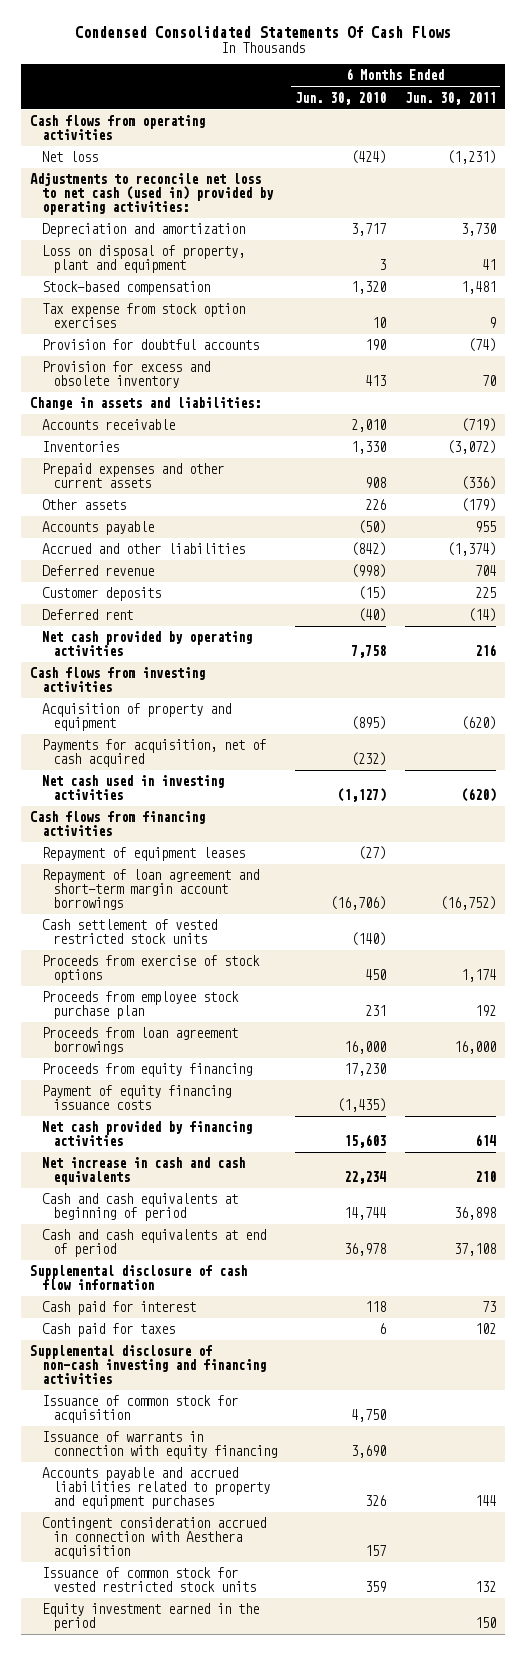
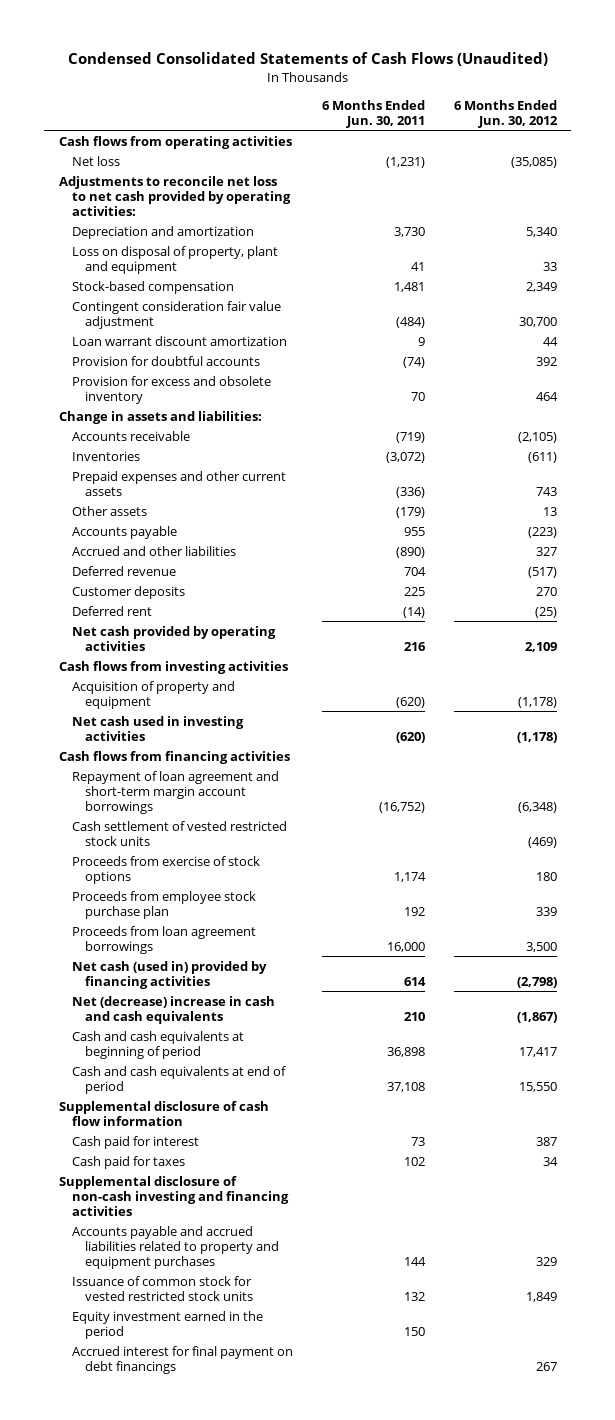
[74,26,451,39] Condensed Consolidated Statements Of Cash Flows -> [67,52,548,67] Condensed Consolidated Statements of Cash Flows (Unaudited)
[295,91,387,105] Jun. 30, 2010 -> none
none -> [453,99,558,128] 6 Months Ended Jun. 30, 2012
[30,173,274,216] Adjustments to reconcile net loss to net cash (used in) provided by operating activities: -> [58,175,291,216] Adjustments to reconcile net loss to net cash provided by operating activities:
[41,303,245,329] Tax expense from stock option exercises -> none
none -> [71,300,281,329] Contingent consideration fair value adjustment
none -> [71,335,287,346] Loan warrant discount amortization
[446,542,496,557] (1,374) -> [395,546,425,558] (890)
[41,739,266,768] Payments for acquisition, net of cash acquired -> none
[41,847,245,862] Repayment of equipment leases -> none
[41,1063,252,1078] Proceeds from equity financing -> none
[41,1085,231,1111] Payment of equity financing issuance costs -> none
[41,1121,252,1147] Net cash provided by financing activities -> [71,960,267,989] Net cash (used in) provided by financing activities
[41,1157,245,1186] Net increase in cash and cash equivalents -> [71,995,275,1024] Net (decrease) increase in cash and cash equivalents
[41,1395,238,1424] Issuance of common stock for acquisition -> none
[41,1431,278,1460] Issuance of warrants in connection with equity financing -> none
[41,1517,266,1560] Contingent consideration accrued in connection with Aesthera acquisition -> none
none -> [71,1345,293,1374] Accrued interest for final payment on debt financings

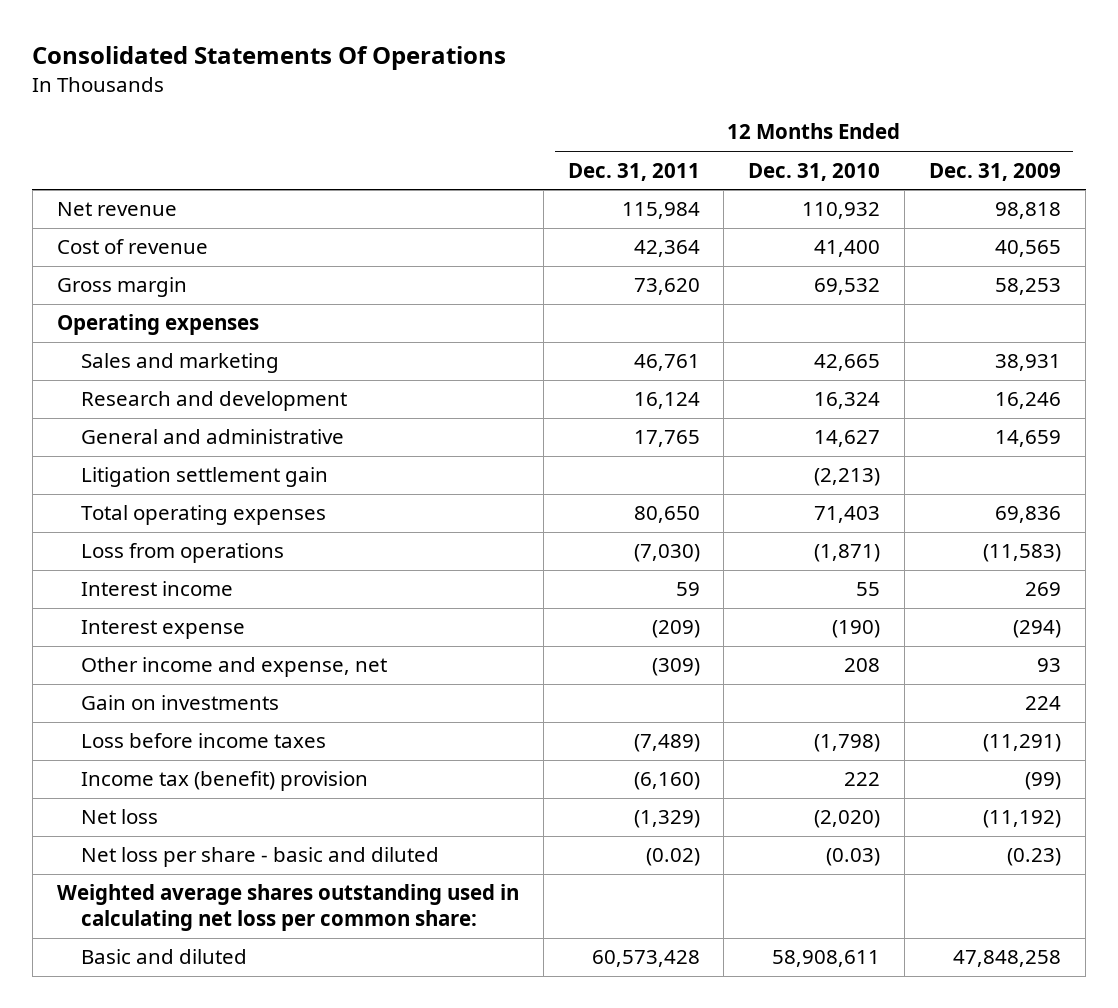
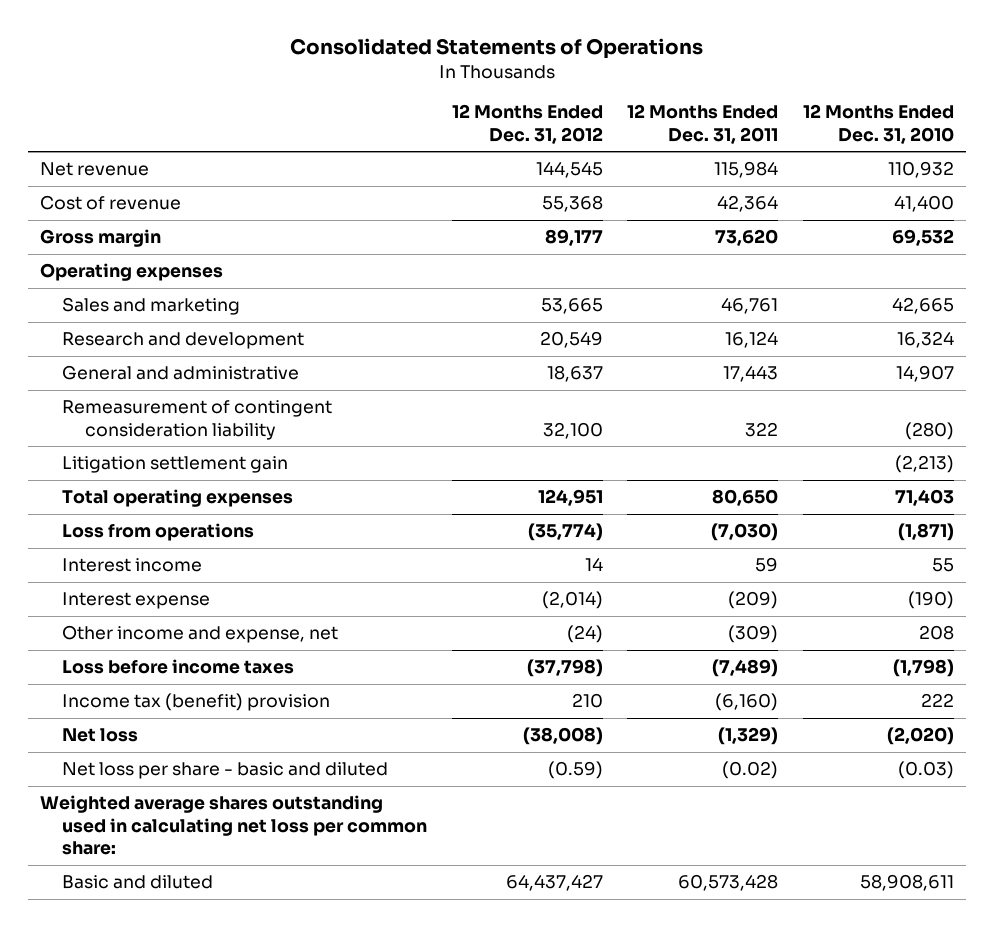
[32,46,507,71] Consolidated Statements Of Operations -> [289,38,703,60] Consolidated Statements of Operations
[929,162,1062,181] Dec. 31, 2009 -> none
none -> [451,104,603,144] 12 Months Ended Dec. 31, 2012
[633,430,700,448] 17,765 -> [723,365,779,383] 17,443
[814,430,881,448] 14,627 -> [895,365,954,383] 14,907
none -> [62,400,333,440] Remeasurement of contingent consideration liability
[80,695,279,711] Gain on investments -> none

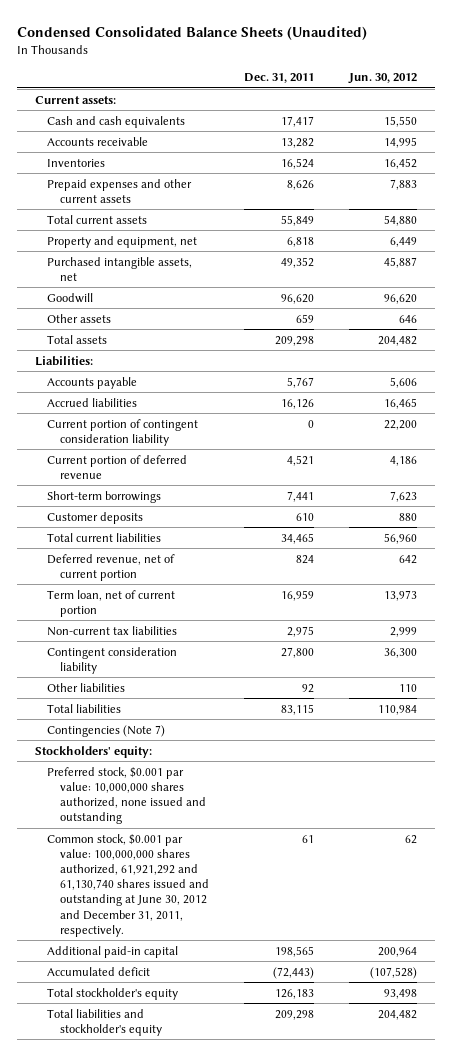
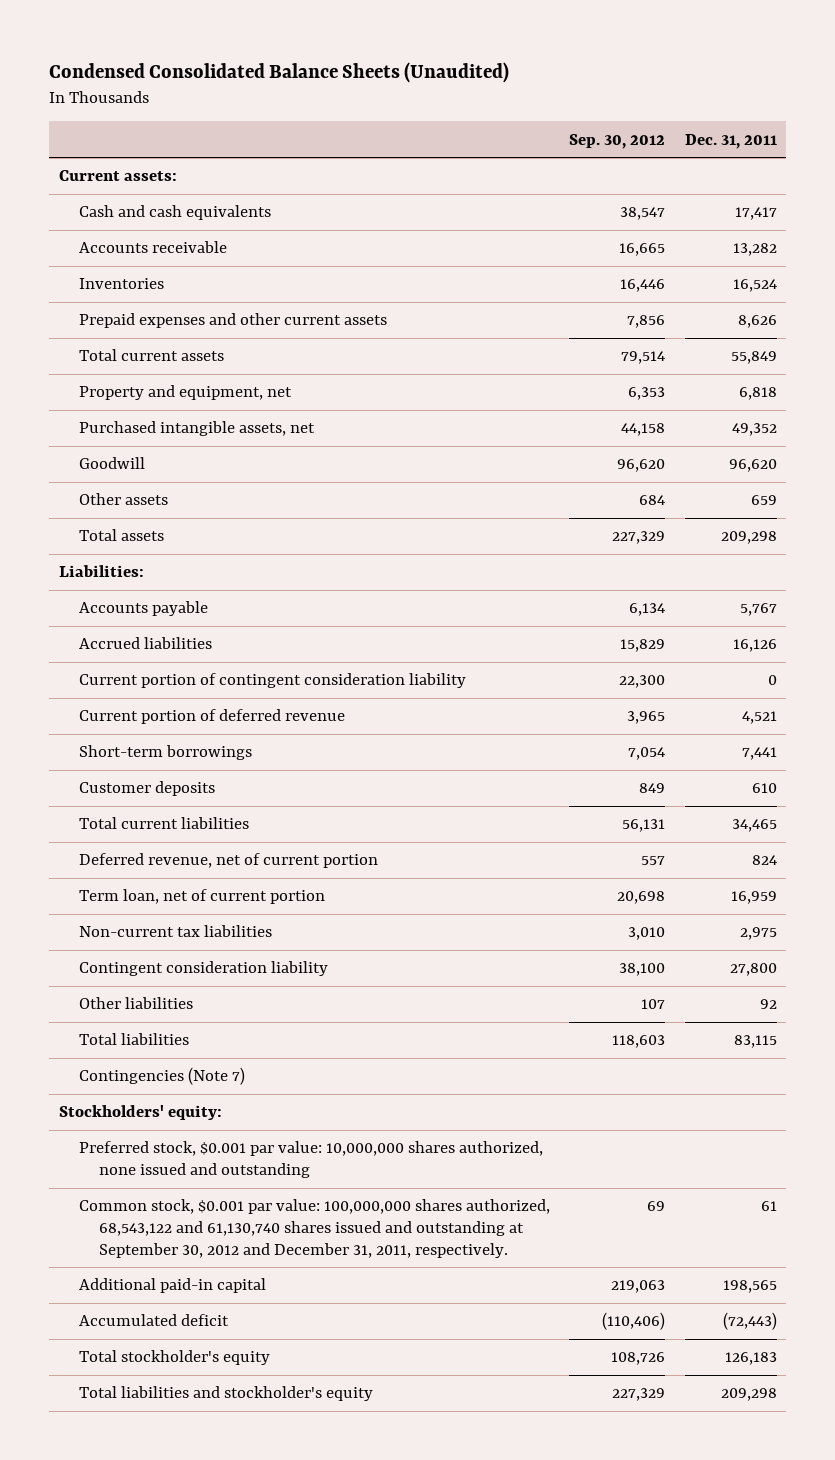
[348,73,418,85] Jun. 30, 2012 -> none
none -> [569,133,666,149] Sep. 30, 2012
[47,833,209,937] Common stock, $0.001 par value: 100,000,000 shares authorized, 61,921,292 and 61,130,740 shares issued and outstanding at June 30, 2012 and December 31, 2011, respectively. -> [78,1199,550,1258] Common stock, $0.001 par value: 100,000,000 shares authorized, 68,543,122 and 61,130,740 shares issued and outstanding at September 30, 2012 and December 31, 2011, respectively.

